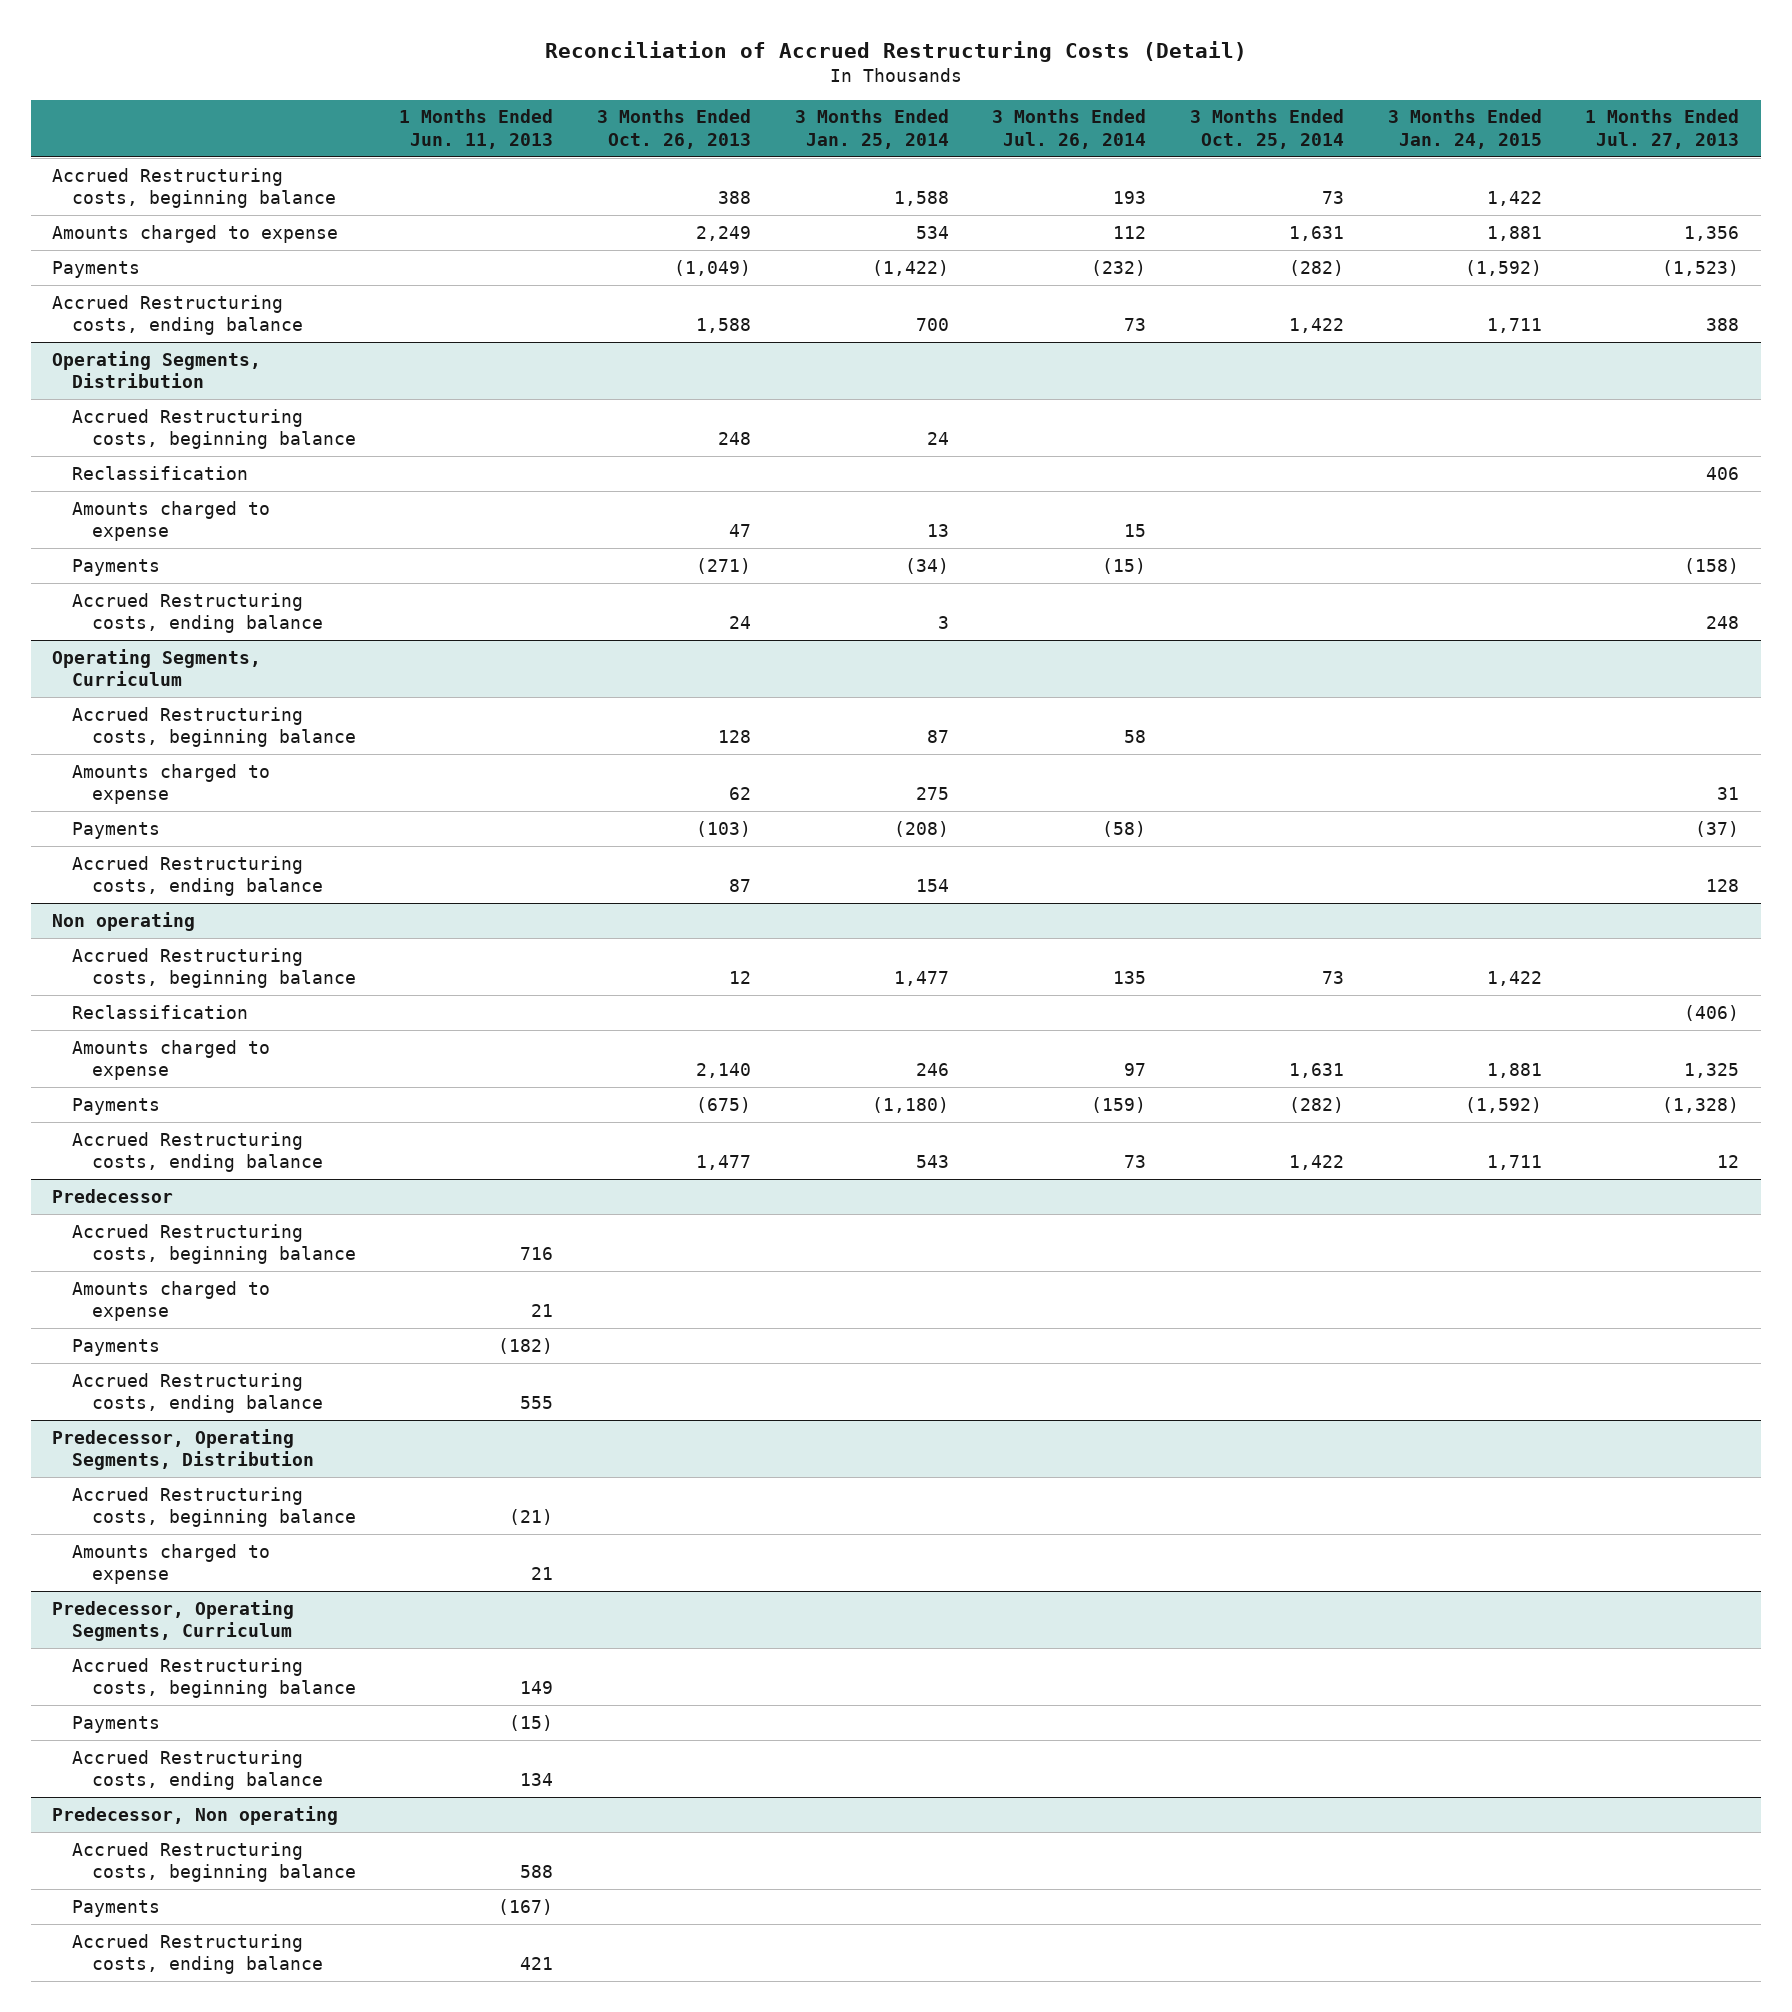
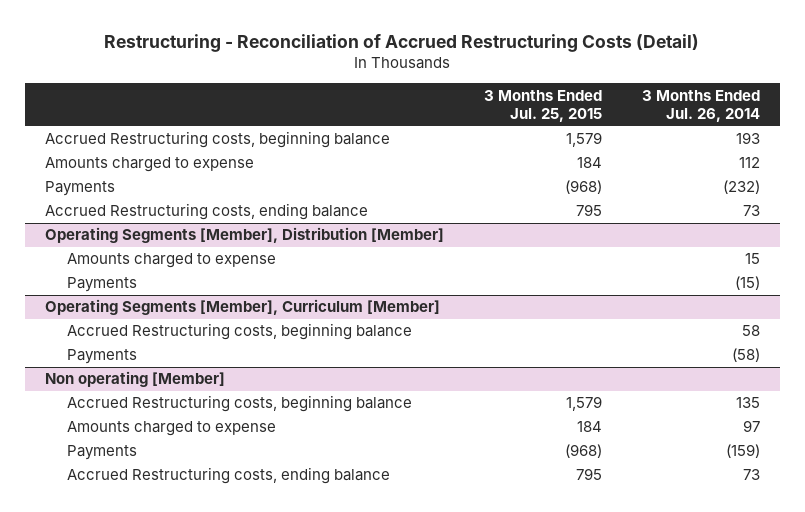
[544,40,1247,62] Reconciliation of Accrued Restructuring Costs (Detail) -> [104,33,700,52] Restructuring - Reconciliation of Accrued Restructuring Costs (Detail)
[399,109,554,149] 1 Months Ended Jun. 11, 2013 -> none
[597,109,752,149] 3 Months Ended Oct. 26, 2013 -> none
[794,109,949,149] 3 Months Ended Jan. 25, 2014 -> none
[1190,109,1345,149] 3 Months Ended Oct. 25, 2014 -> none
[1387,109,1542,149] 3 Months Ended Jan. 24, 2015 -> none
[1585,109,1740,149] 1 Months Ended Jul. 27, 2013 -> none
none -> [483,89,602,123] 3 Months Ended Jul. 25, 2015
[72,408,356,450] Accrued Restructuring costs, beginning balance -> none
[72,465,249,480] Reclassification -> none
[52,350,262,389] Operating Segments, Distribution -> [44,227,444,244] Operating Segments [Member], Distribution [Member]
[72,592,323,634] Accrued Restructuring costs, ending balance -> none
[52,648,262,687] Operating Segments, Curriculum -> [44,299,440,316] Operating Segments [Member], Curriculum [Member]
[72,763,271,805] Amounts charged to expense -> none
[72,855,323,897] Accrued Restructuring costs, ending balance -> none
[52,911,196,931] Non operating -> [44,371,225,388] Non operating [Member]
[72,1004,249,1019] Reclassification -> none
[52,1188,174,1203] Predecessor -> none
[72,1223,356,1265] Accrued Restructuring costs, beginning balance -> none
[72,1280,271,1322] Amounts charged to expense -> none
[72,1338,161,1356] Payments -> none
[72,1372,323,1414] Accrued Restructuring costs, ending balance -> none
[52,1428,315,1471] Predecessor, Operating Segments, Distribution -> none
[72,1486,356,1528] Accrued Restructuring costs, beginning balance -> none
[72,1543,271,1585] Amounts charged to expense -> none
[52,1599,295,1642] Predecessor, Operating Segments, Curriculum -> none
[72,1657,356,1699] Accrued Restructuring costs, beginning balance -> none
[72,1715,161,1733] Payments -> none
[72,1749,323,1791] Accrued Restructuring costs, ending balance -> none
[52,1805,339,1825] Predecessor, Non operating -> none
[72,1841,356,1883] Accrued Restructuring costs, beginning balance -> none
[72,1899,161,1917] Payments -> none
[72,1933,323,1975] Accrued Restructuring costs, ending balance -> none

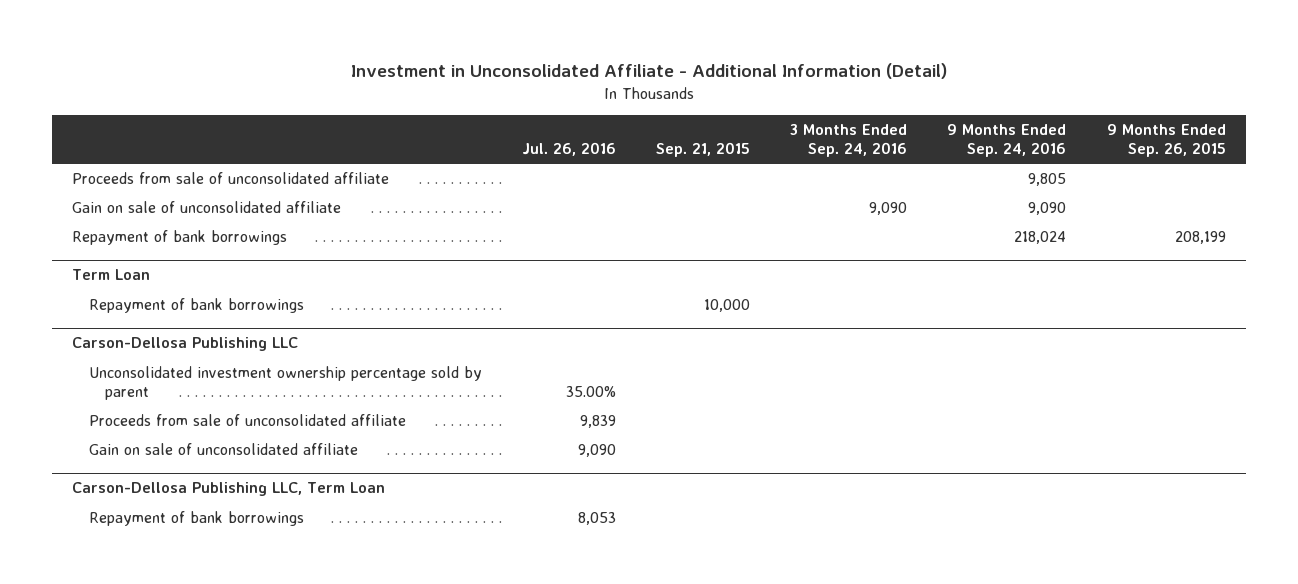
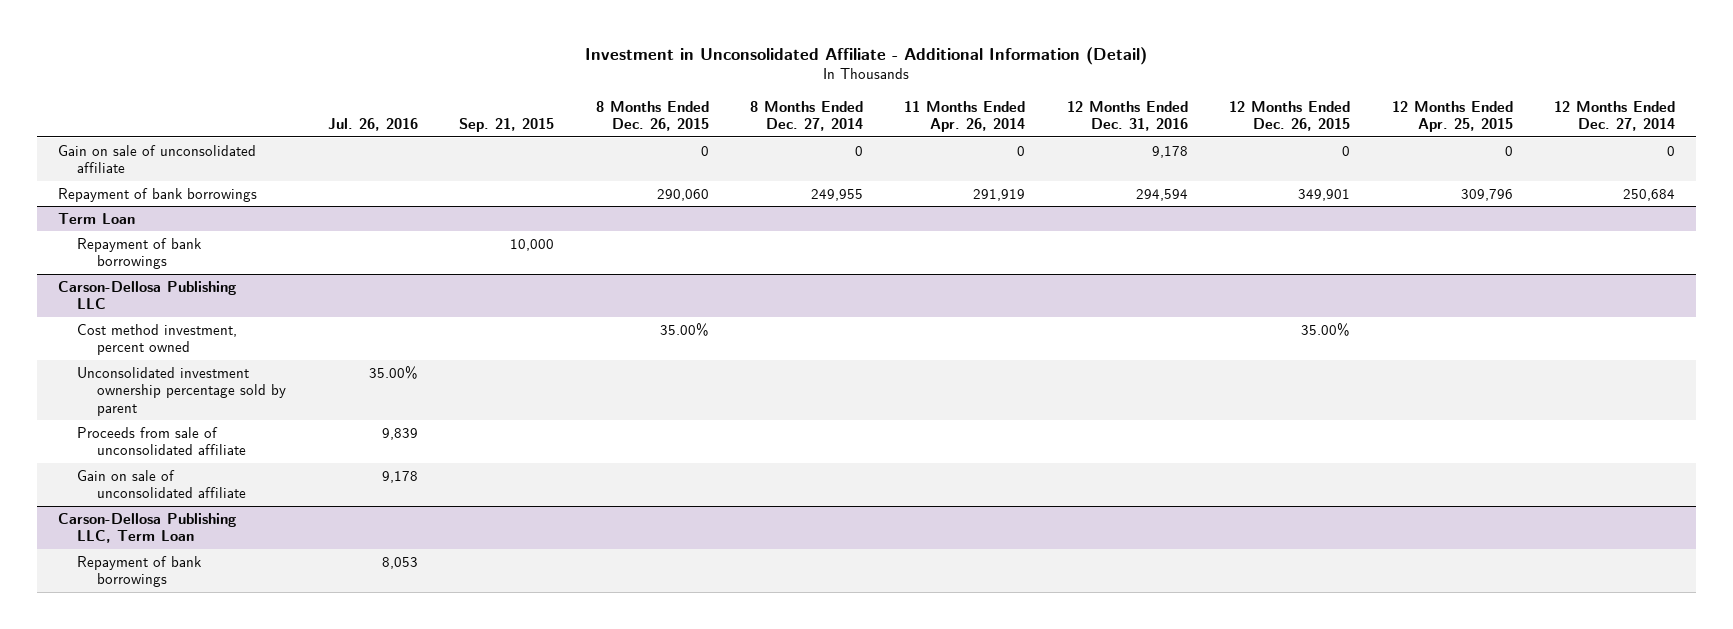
[790,124,908,158] 3 Months Ended Sep. 24, 2016 -> none
[947,124,1067,158] 9 Months Ended Sep. 24, 2016 -> none
[1106,124,1226,158] 9 Months Ended Sep. 26, 2015 -> none
none -> [595,100,709,132] 8 Months Ended Dec. 26, 2015
none -> [750,100,864,132] 8 Months Ended Dec. 27, 2014
none -> [904,100,1026,133] 11 Months Ended Apr. 26, 2014
none -> [1066,100,1188,132] 12 Months Ended Dec. 31, 2016
none -> [1229,100,1351,132] 12 Months Ended Dec. 26, 2015
none -> [1391,100,1513,133] 12 Months Ended Apr. 25, 2015
none -> [1554,100,1676,132] 12 Months Ended Dec. 27, 2014
[72,172,390,185] Proceeds from sale of unconsolidated affiliate -> none
none -> [77,323,238,356] Cost method investment, percent owned
[577,444,616,458] 9,090 -> [381,470,418,483] 9,178

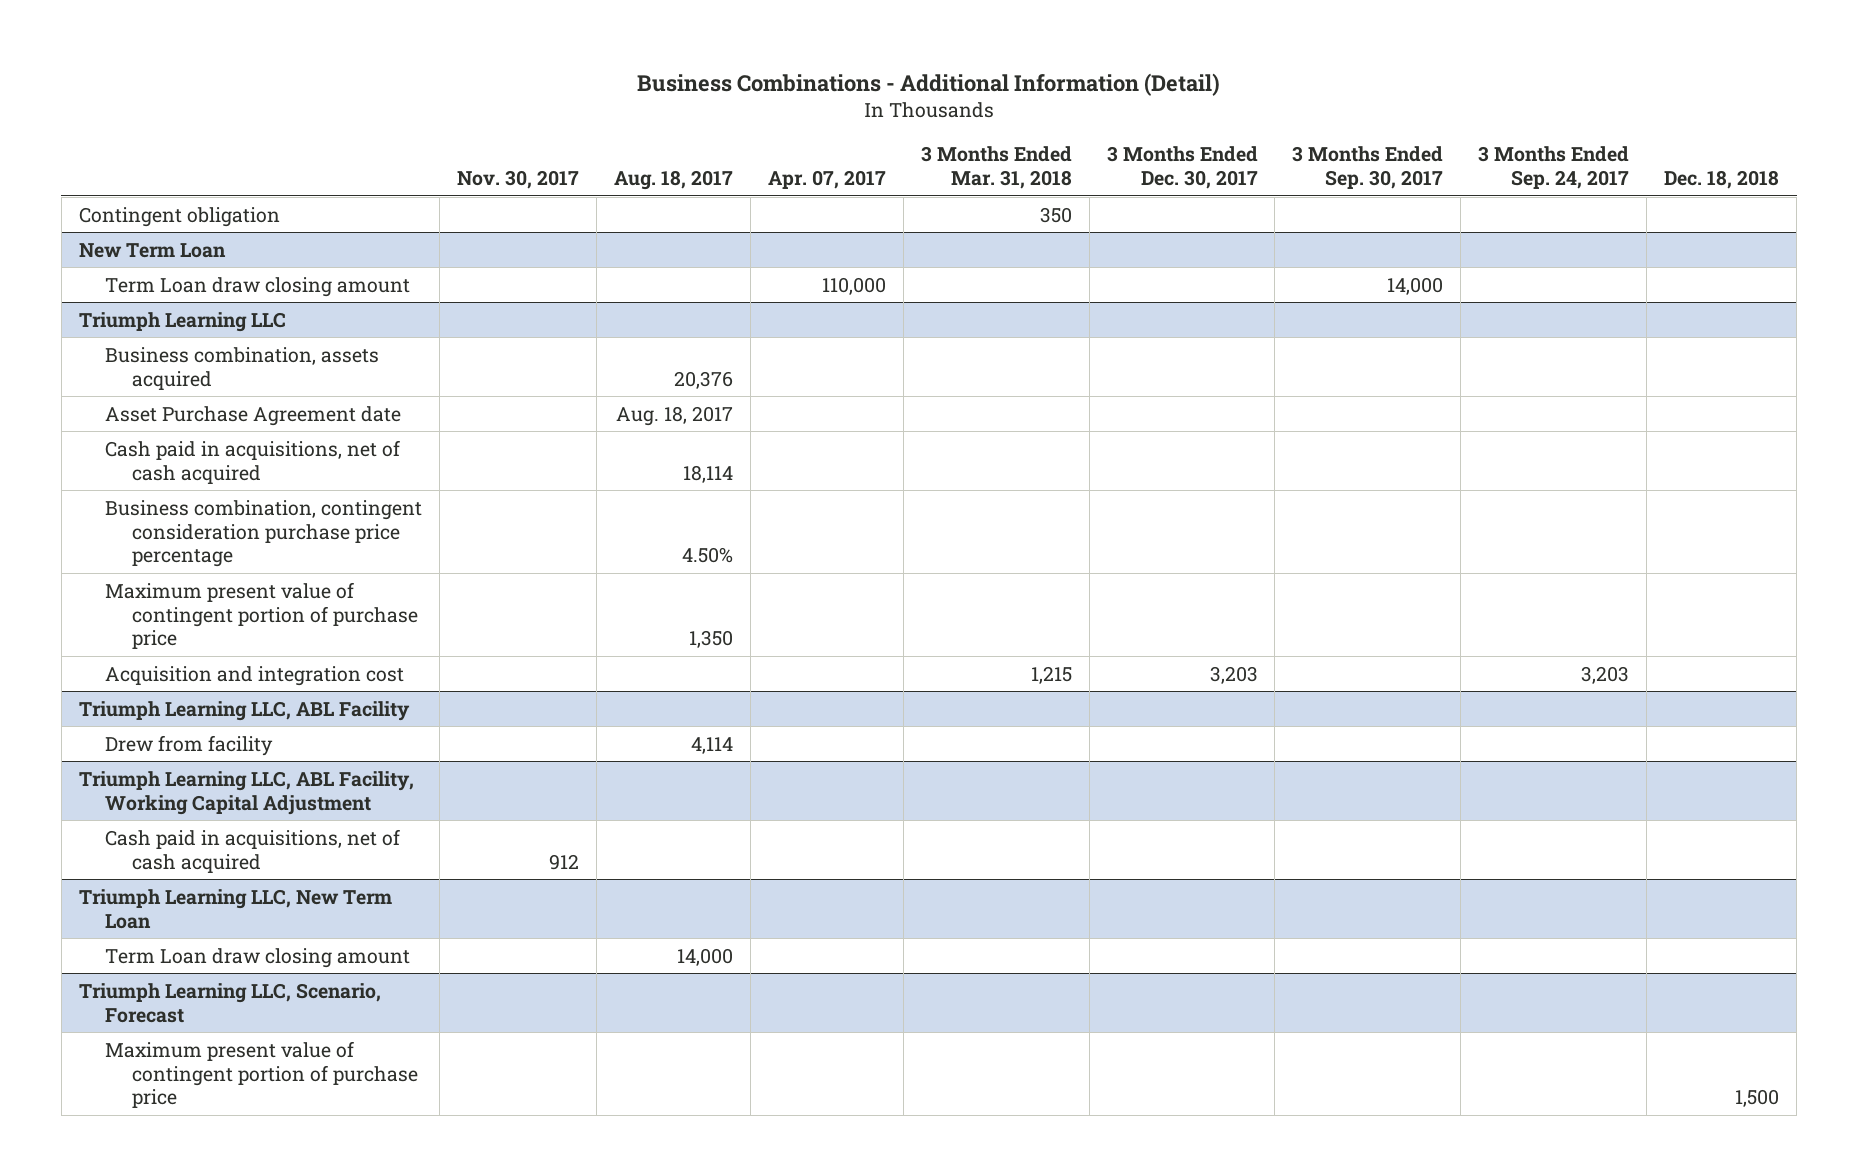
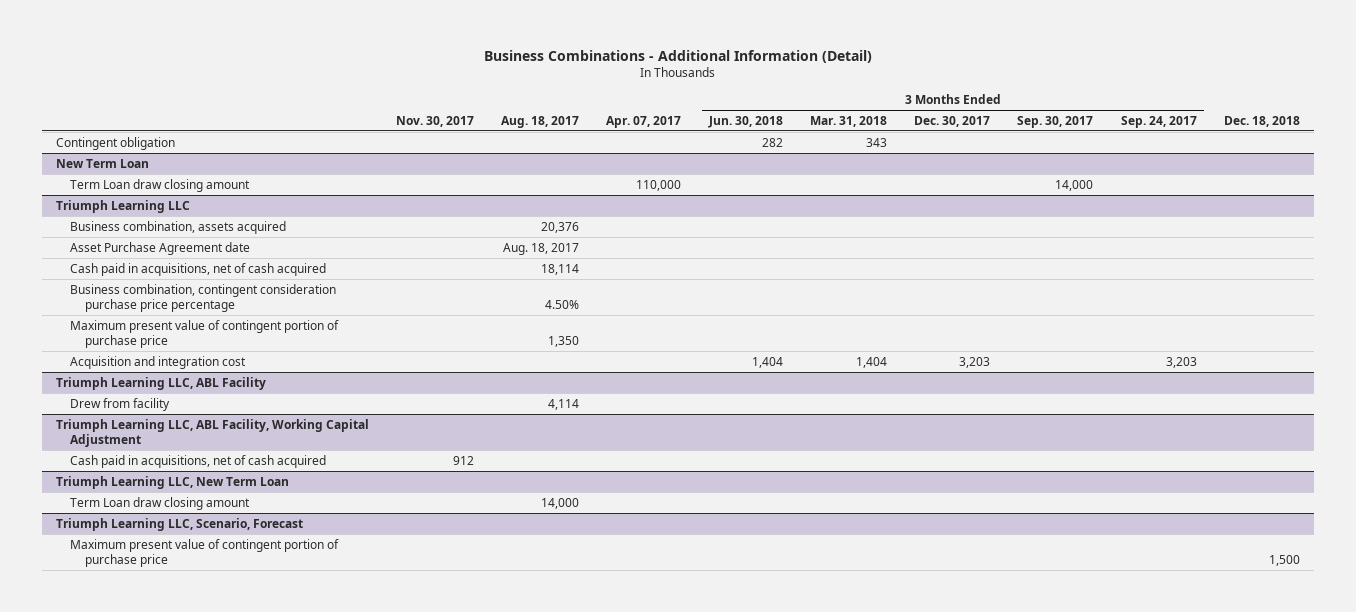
none -> [707,115,783,128] Jun. 30, 2018
[1039,206,1072,223] 350 -> [865,137,887,147] 343
[1030,665,1072,684] 1,215 -> [855,356,887,368] 1,404

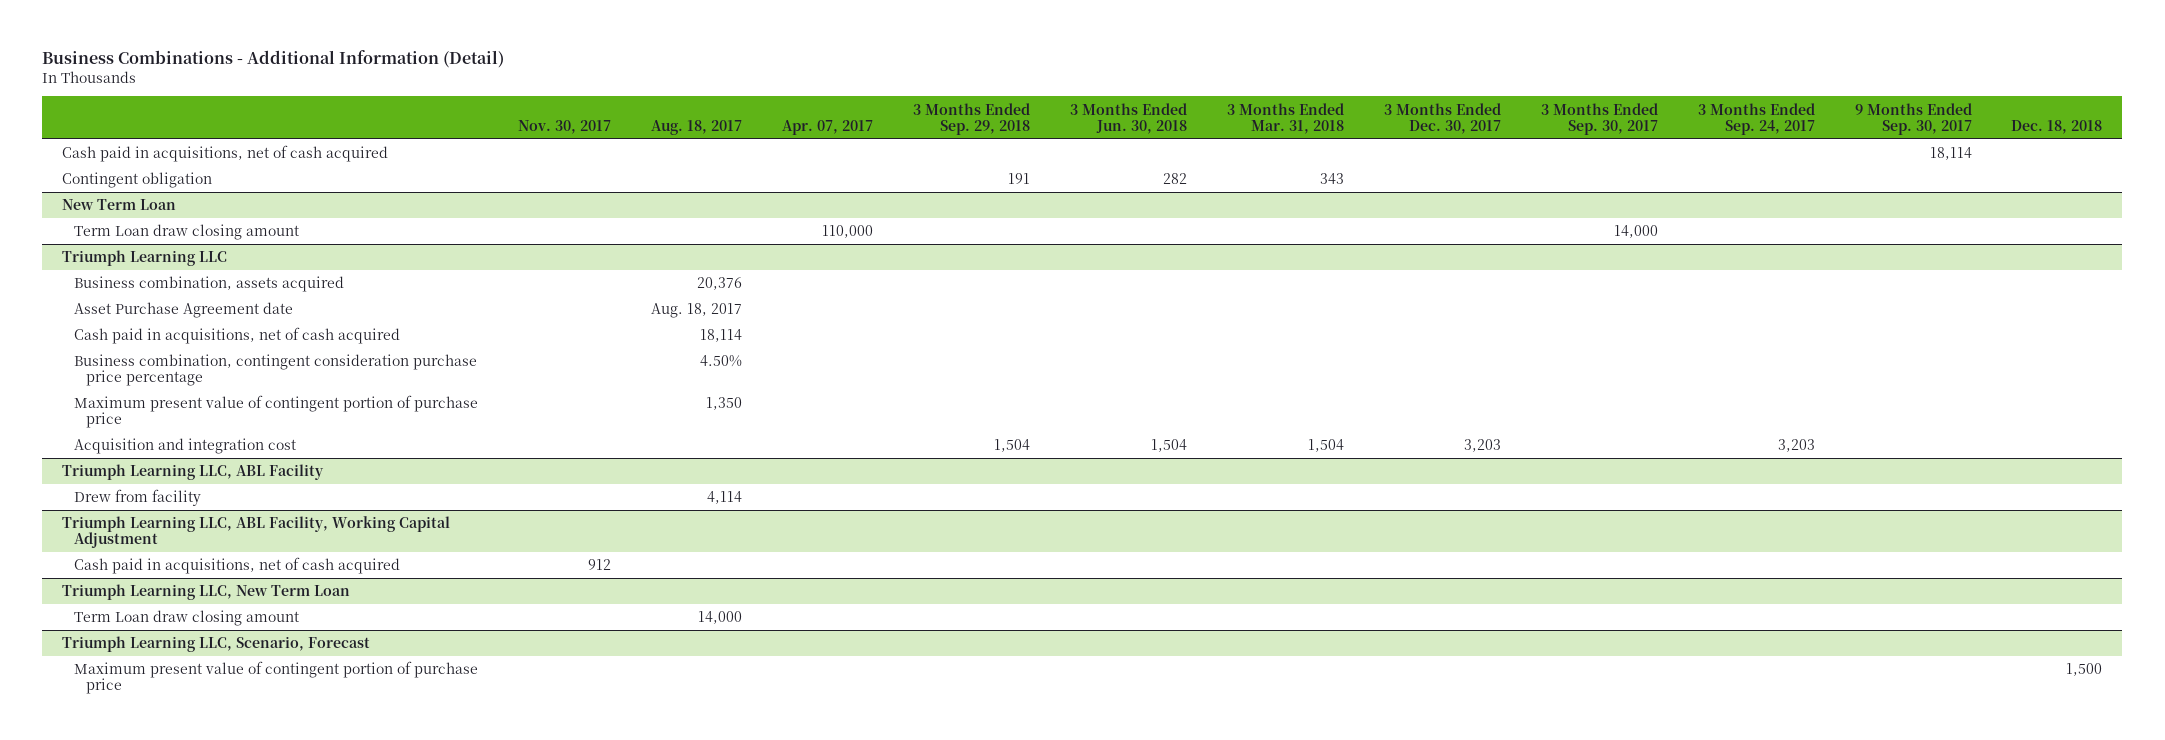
none -> [913,102,1031,135] 3 Months Ended Sep. 29, 2018
none -> [1854,102,1972,135] 9 Months Ended Sep. 30, 2017
none -> [62,145,389,163] Cash paid in acquisitions, net of cash acquired
[751,356,783,368] 1,404 -> [1150,439,1187,453] 1,504
[855,356,887,368] 1,404 -> [1307,439,1344,453] 1,504

